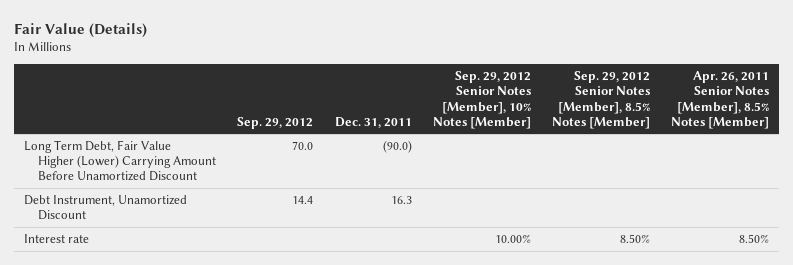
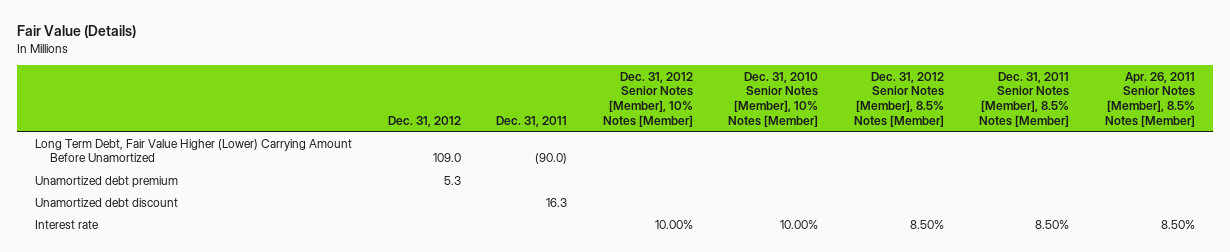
[237,116,314,129] Sep. 29, 2012 -> none
[432,71,531,129] Sep. 29, 2012 Senior Notes [Member], 10% Notes [Member] -> none
[551,71,650,129] Sep. 29, 2012 Senior Notes [Member], 8.5% Notes [Member] -> none
none -> [387,115,461,127] Dec. 31, 2012
none -> [602,71,693,127] Dec. 31, 2012 Senior Notes [Member], 10% Notes [Member]
none -> [728,71,819,127] Dec. 31, 2010 Senior Notes [Member], 10% Notes [Member]
none -> [853,71,944,127] Dec. 31, 2012 Senior Notes [Member], 8.5% Notes [Member]
none -> [979,71,1070,127] Dec. 31, 2011 Senior Notes [Member], 8.5% Notes [Member]
[24,140,217,182] Long Term Debt, Fair Value Higher (Lower) Carrying Amount Before Unamortized Discount -> [34,138,352,163] Long Term Debt, Fair Value Higher (Lower) Carrying Amount Before Unamortized
none -> [34,175,178,188] Unamortized debt premium
[24,195,188,221] Debt Instrument, Unamortized Discount -> [34,197,178,207] Unamortized debt discount

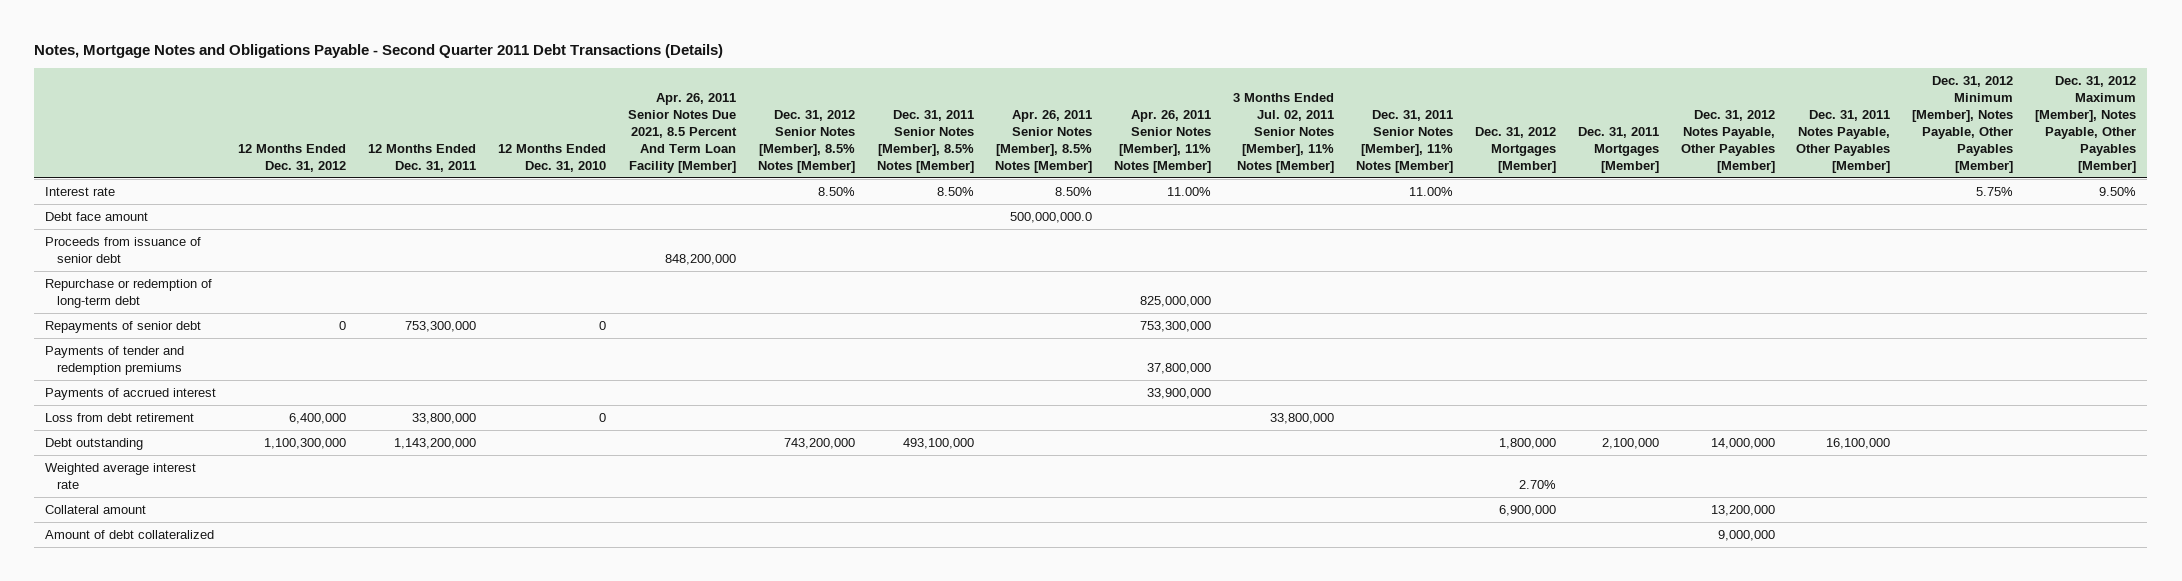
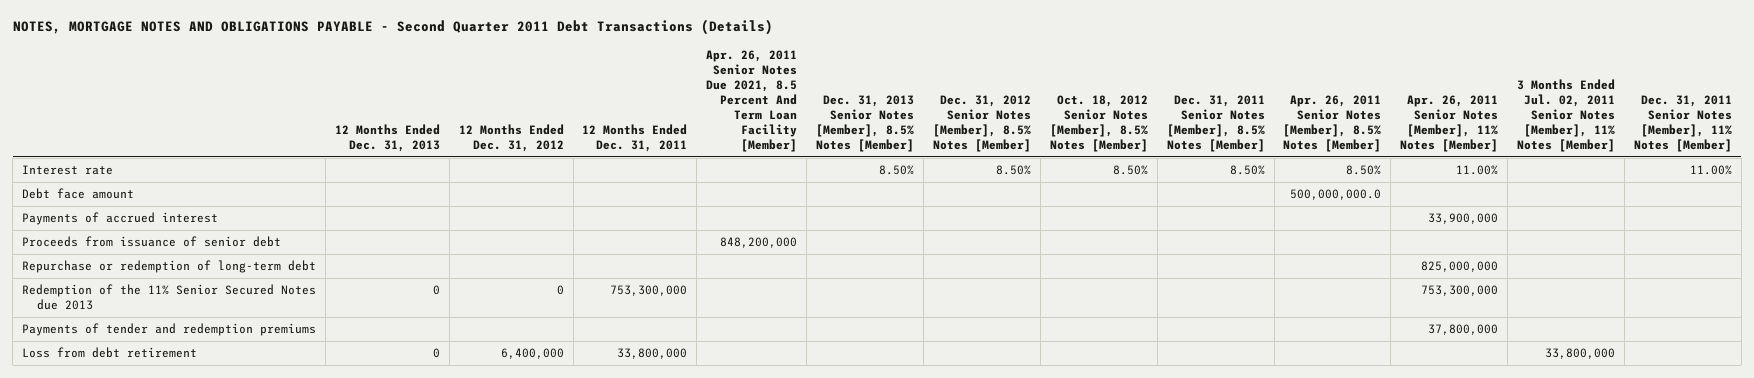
[34,43,724,58] Notes, Mortgage Notes and Obligations Payable - Second Quarter 2011 Debt Transactions (Details) -> [12,19,773,36] NOTES, MORTGAGE NOTES AND OBLIGATIONS PAYABLE - Second Quarter 2011 Debt Transactions (Details)
[497,143,606,172] 12 Months Ended Dec. 31, 2010 -> none
[1474,126,1556,173] Dec. 31, 2012 Mortgages [Member] -> none
[1577,126,1659,173] Dec. 31, 2011 Mortgages [Member] -> none
[1680,109,1775,173] Dec. 31, 2012 Notes Payable, Other Payables [Member] -> none
[1796,109,1891,173] Dec. 31, 2011 Notes Payable, Other Payables [Member] -> none
[1912,76,2014,173] Dec. 31, 2012 Minimum [Member], Notes Payable, Other Payables [Member] -> none
[2035,76,2137,173] Dec. 31, 2012 Maximum [Member], Notes Payable, Other Payables [Member] -> none
none -> [334,124,440,152] 12 Months Ended Dec. 31, 2013
none -> [816,95,915,152] Dec. 31, 2013 Senior Notes [Member], 8.5% Notes [Member]
none -> [1049,95,1148,152] Oct. 18, 2012 Senior Notes [Member], 8.5% Notes [Member]
[45,388,217,401] Payments of accrued interest -> [21,212,218,226] Payments of accrued interest
[45,321,202,334] Repayments of senior debt -> [21,284,316,311] Redemption of the 11% Senior Secured Notes due 2013
[45,438,144,451] Debt outstanding -> none
[45,463,197,490] Weighted average interest rate -> none
[45,505,147,515] Collateral amount -> none
[45,530,215,540] Amount of debt collateralized -> none

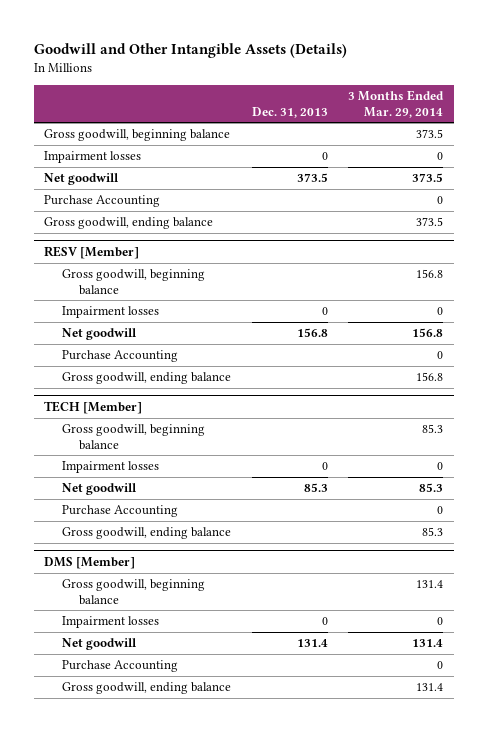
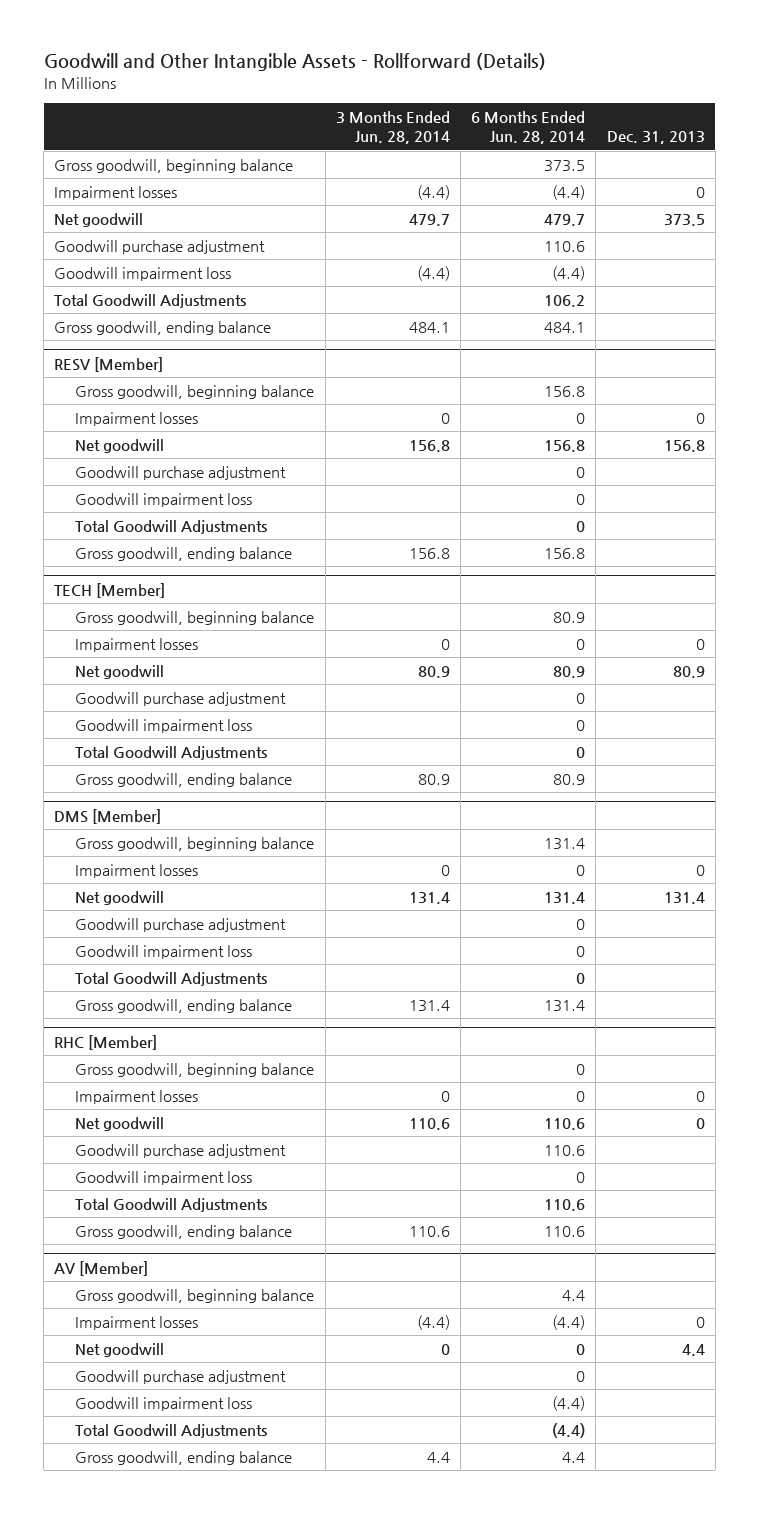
[34,43,348,59] Goodwill and Other Intangible Assets (Details) -> [43,53,546,72] Goodwill and Other Intangible Assets - Rollforward (Details)
[348,90,445,118] 3 Months Ended Mar. 29, 2014 -> none
none -> [335,110,450,145] 3 Months Ended Jun. 28, 2014
none -> [471,110,586,145] 6 Months Ended Jun. 28, 2014
[44,195,161,208] Purchase Accounting -> [54,240,266,255] Goodwill purchase adjustment
none -> [54,267,232,282] Goodwill impairment loss
none -> [54,294,247,309] Total Goodwill Adjustments
[61,350,178,363] Purchase Accounting -> [75,466,287,481] Goodwill purchase adjustment
none -> [75,493,253,508] Goodwill impairment loss
none -> [75,520,268,535] Total Goodwill Adjustments
[303,483,328,493] 85.3 -> [672,666,705,679] 80.9
[61,505,178,518] Purchase Accounting -> [75,692,287,707] Goodwill purchase adjustment
none -> [75,719,253,734] Goodwill impairment loss
none -> [75,746,268,761] Total Goodwill Adjustments
[61,660,178,673] Purchase Accounting -> [75,918,287,933] Goodwill purchase adjustment
none -> [75,945,253,960] Goodwill impairment loss
none -> [75,972,268,987] Total Goodwill Adjustments
none -> [54,1034,158,1050] RHC [Member]
none -> [75,1063,315,1078] Gross goodwill, beginning balance
none -> [75,1090,199,1105] Impairment losses
none -> [75,1117,165,1132] Net goodwill
none -> [75,1144,287,1159] Goodwill purchase adjustment
none -> [75,1171,253,1186] Goodwill impairment loss
none -> [75,1198,268,1213] Total Goodwill Adjustments
none -> [75,1225,293,1240] Gross goodwill, ending balance
none -> [54,1260,149,1276] AV [Member]
none -> [75,1289,315,1304] Gross goodwill, beginning balance
none -> [75,1316,199,1331] Impairment losses
none -> [75,1343,165,1358] Net goodwill
none -> [75,1370,287,1385] Goodwill purchase adjustment
none -> [75,1397,253,1412] Goodwill impairment loss
none -> [75,1424,268,1439] Total Goodwill Adjustments
none -> [75,1451,293,1466] Gross goodwill, ending balance

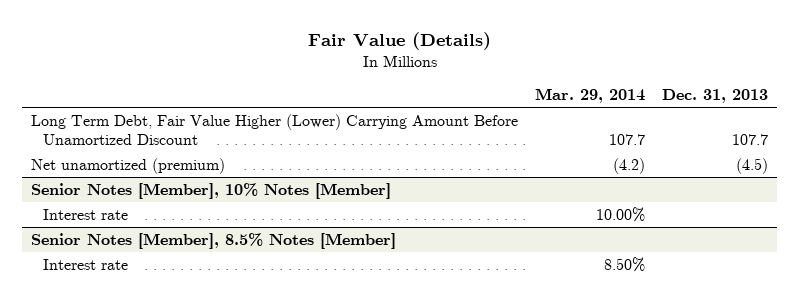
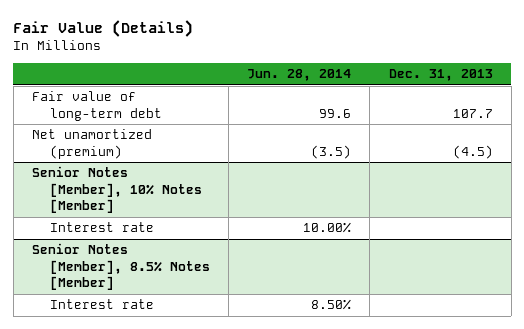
[535,87,646,103] Mar. 29, 2014 -> none
none -> [247,69,352,82] Jun. 28, 2014
[30,113,518,146] Long Term Debt, Fair Value Higher (Lower) Carrying Amount Before Unamortized Discount -> [31,91,163,121] Fair value of long-term debt

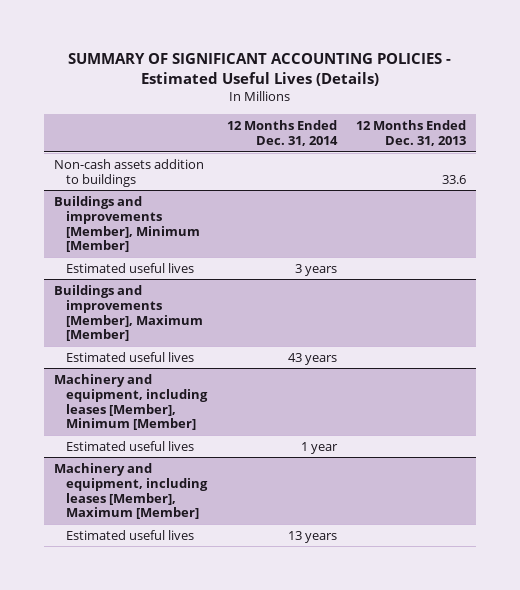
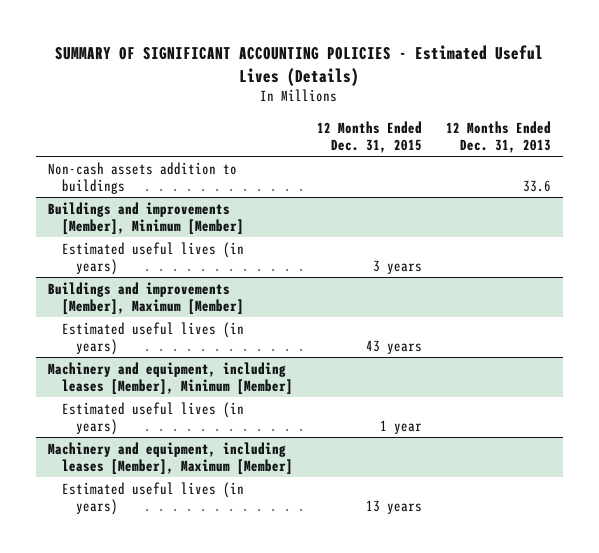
[226,120,338,146] 12 Months Ended Dec. 31, 2014 -> none
none -> [317,120,423,154] 12 Months Ended Dec. 31, 2015
[65,262,194,273] Estimated useful lives -> [62,241,245,276] Estimated useful lives (in years)
[65,351,194,362] Estimated useful lives -> [62,321,245,356] Estimated useful lives (in years)
[65,440,194,451] Estimated useful lives -> [62,401,245,436] Estimated useful lives (in years)
[65,529,194,540] Estimated useful lives -> [62,481,245,516] Estimated useful lives (in years)

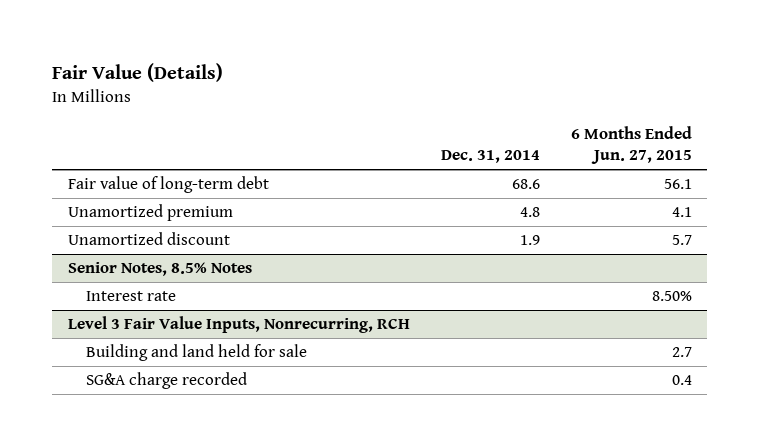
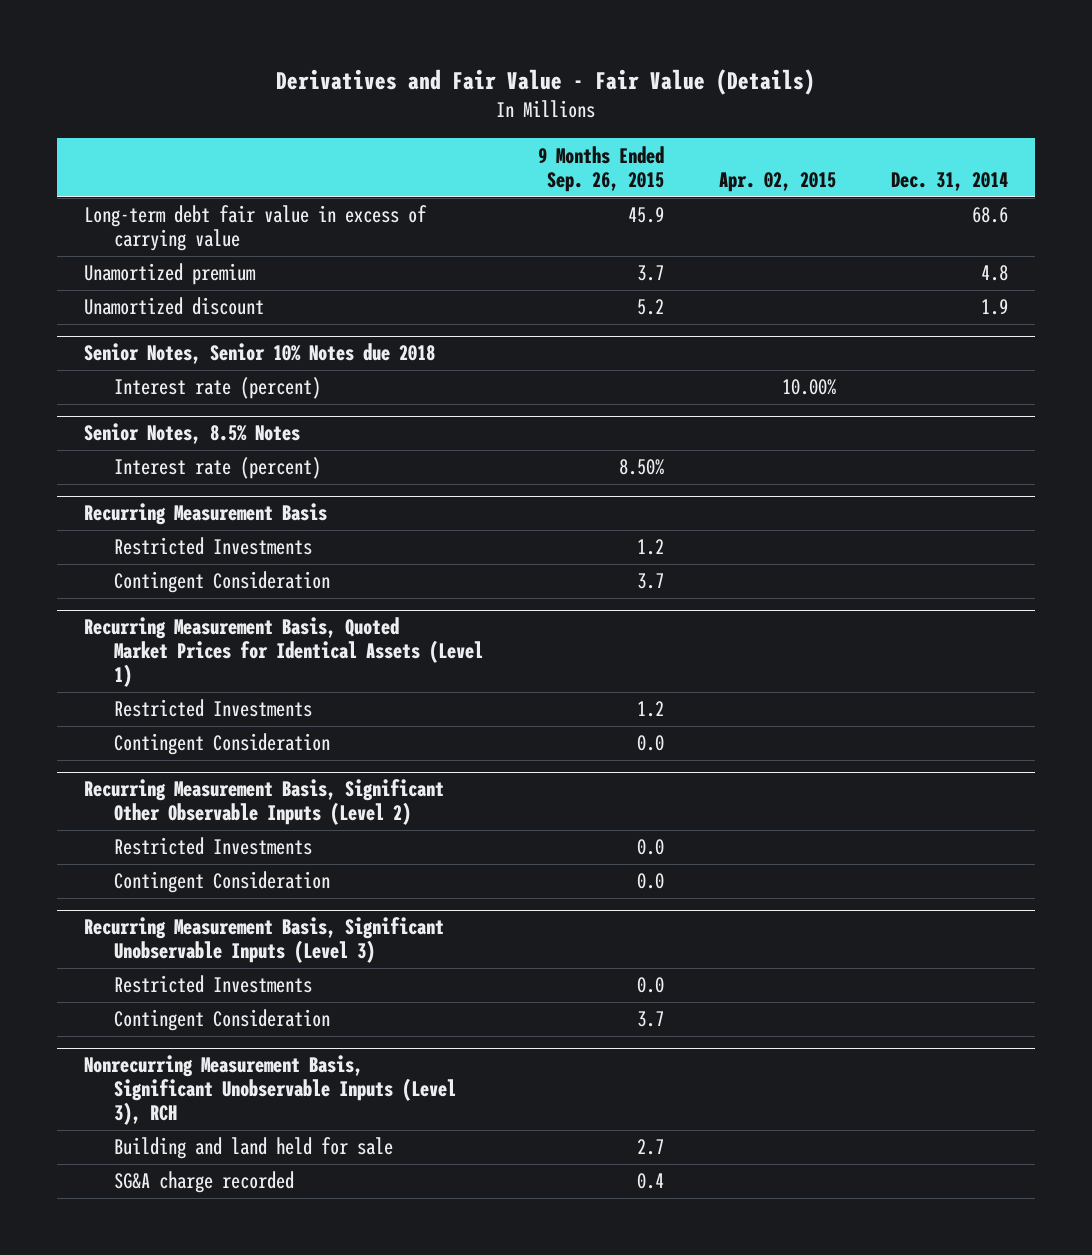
[52,62,224,82] Fair Value (Details) -> [276,69,816,96] Derivatives and Fair Value - Fair Value (Details)
[570,125,692,165] 6 Months Ended Jun. 27, 2015 -> none
none -> [538,145,665,192] 9 Months Ended Sep. 26, 2015
none -> [719,171,837,192] Apr. 02, 2015
[67,176,269,194] Fair value of long-term debt -> [84,205,428,252] Long-term debt fair value in excess of carrying value
none -> [84,343,436,365] Senior Notes, Senior 10% Notes due 2018
none -> [114,377,322,400] Interest rate (percent)
[67,316,410,334] Level 3 Fair Value Inputs, Nonrecurring, RCH -> none
[86,344,308,362] Building and land held for sale -> none
[86,372,248,390] SG&A charge recorded -> none
[86,291,177,302] Interest rate -> [114,457,322,480] Interest rate (percent)
none -> [84,503,328,526] Recurring Measurement Basis
none -> [114,537,313,556] Restricted Investments
none -> [114,571,331,594] Contingent Consideration
none -> [84,617,484,688] Recurring Measurement Basis, Quoted Market Prices for Identical Assets (Level 1)
none -> [114,699,313,718] Restricted Investments
none -> [114,733,331,756] Contingent Consideration
none -> [84,779,445,826] Recurring Measurement Basis, Significant Other Observable Inputs (Level 2)
none -> [114,837,313,856] Restricted Investments
none -> [114,871,331,894] Contingent Consideration
none -> [84,917,445,964] Recurring Measurement Basis, Significant Unobservable Inputs (Level 3)
none -> [114,975,313,994] Restricted Investments
none -> [114,1009,331,1032] Contingent Consideration
none -> [84,1055,457,1126] Nonrecurring Measurement Basis, Significant Unobservable Inputs (Level 3), RCH
none -> [114,1137,394,1160] Building and land held for sale
none -> [114,1171,295,1194] SG&A charge recorded

